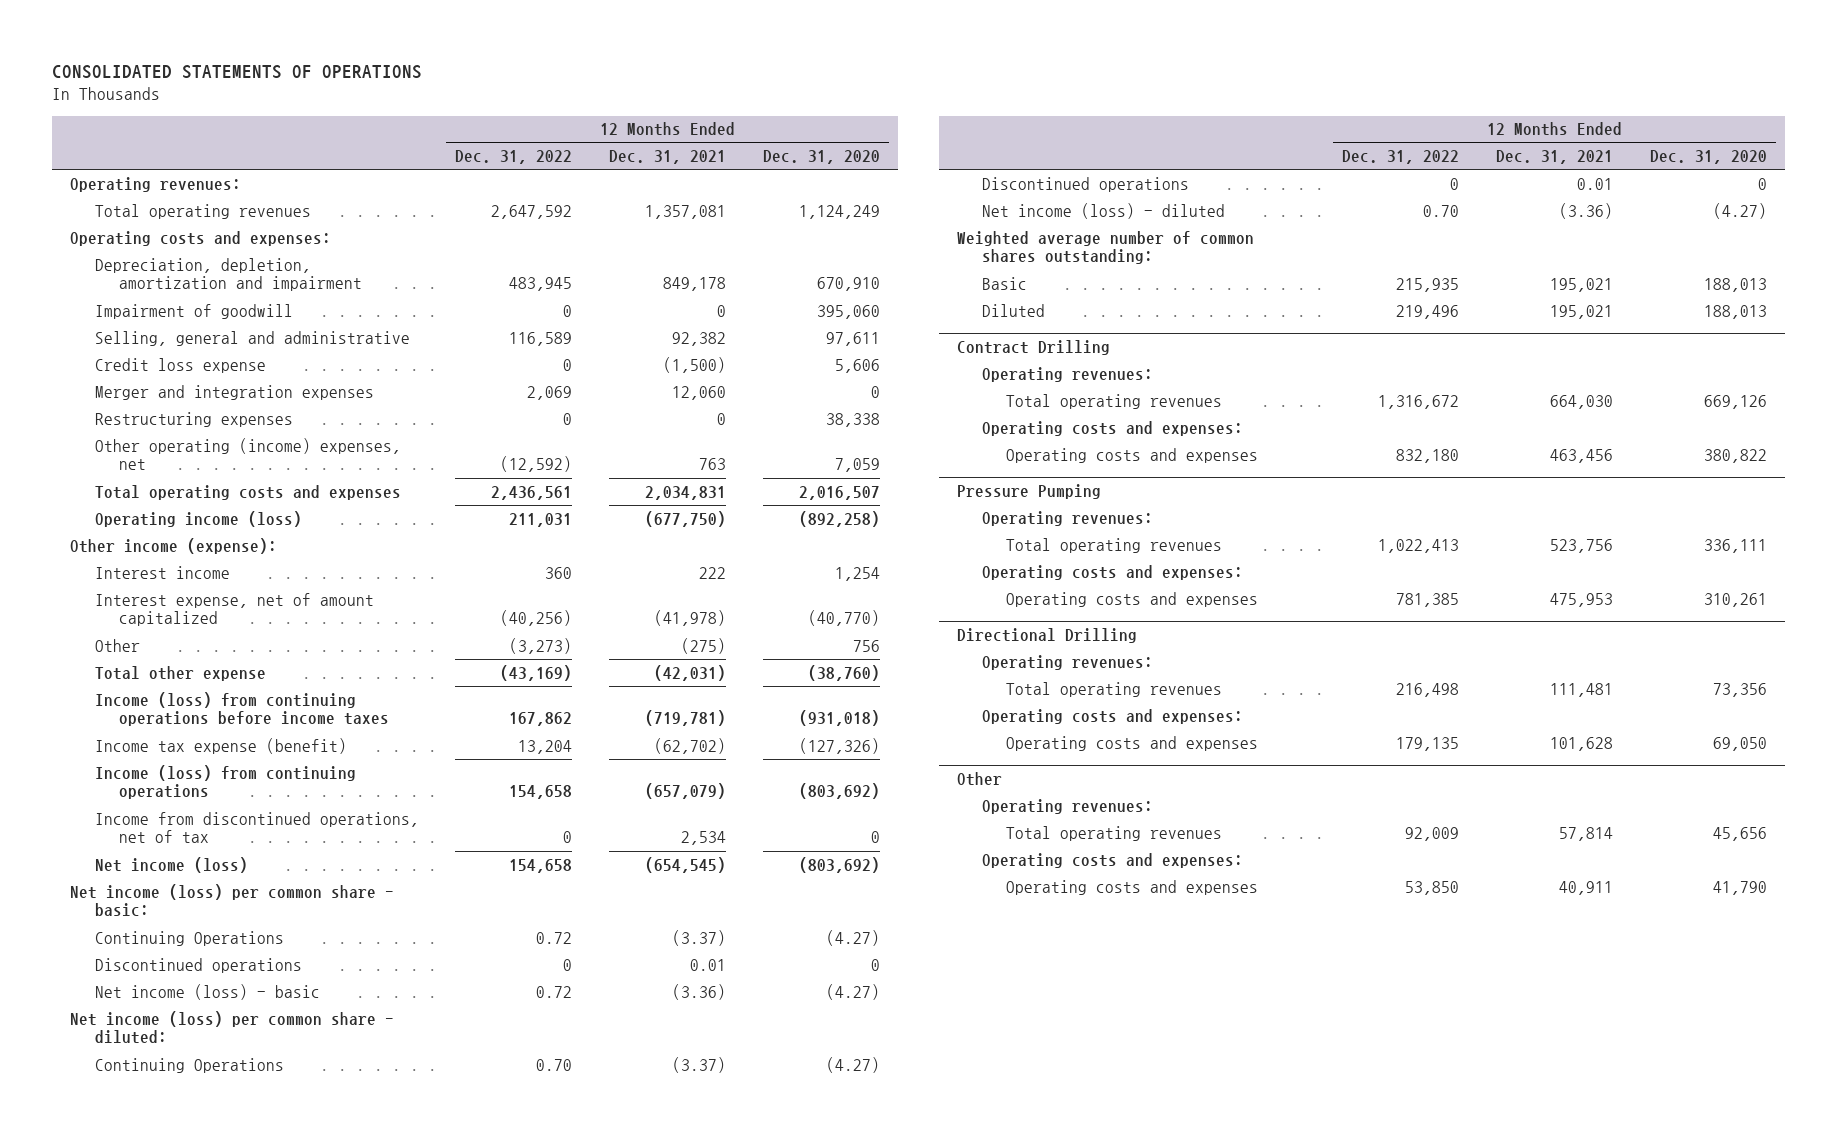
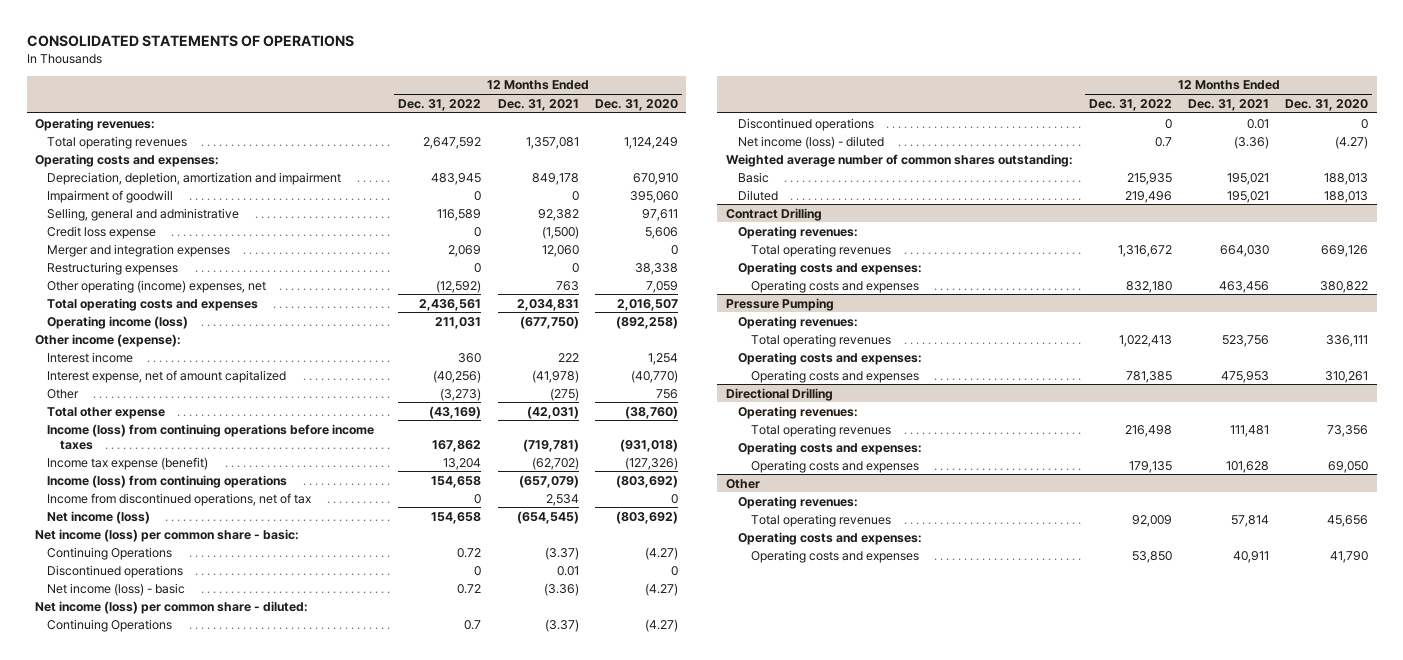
[536,1058,573,1071] 0.70 -> [464,619,482,630] 0.7
[1423,204,1460,217] 0.70 -> [1154,136,1172,147] 0.7

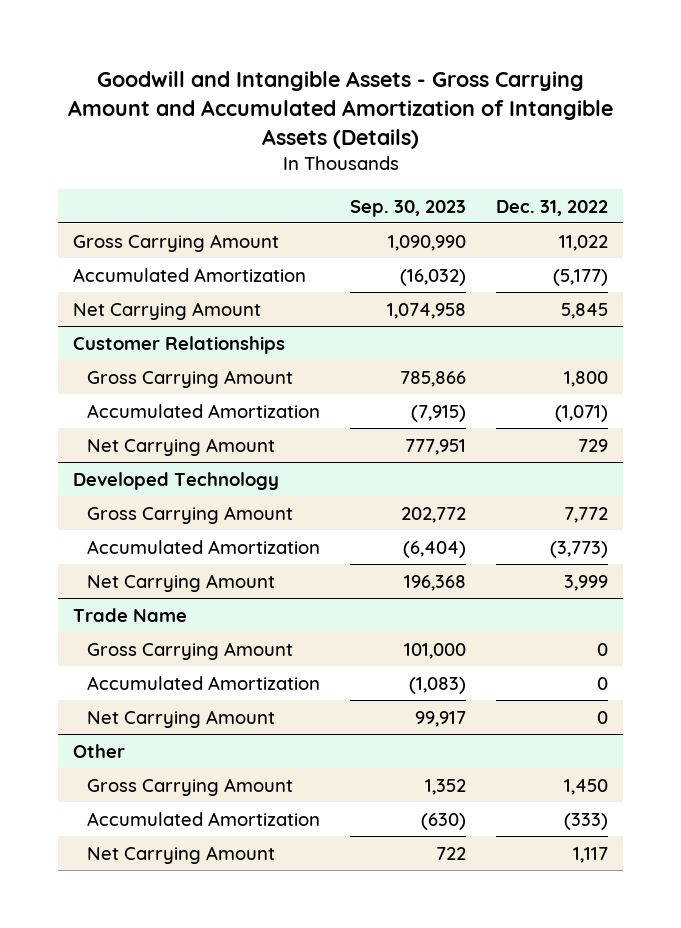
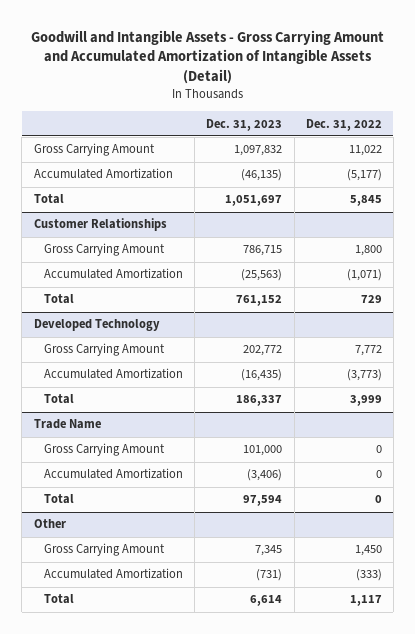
[67,71,613,150] Goodwill and Intangible Assets - Gross Carrying Amount and Accumulated Amortization of Intangible Assets (Details) -> [30,29,384,85] Goodwill and Intangible Assets - Gross Carrying Amount and Accumulated Amortization of Intangible Assets (Detail)
[349,199,466,217] Sep. 30, 2023 -> none
none -> [206,118,283,131] Dec. 31, 2023
[73,301,262,320] Net Carrying Amount -> [33,194,64,205] Total
[86,437,275,456] Net Carrying Amount -> [44,294,75,305] Total
[86,573,275,592] Net Carrying Amount -> [44,394,75,405] Total
[86,709,275,728] Net Carrying Amount -> [44,494,75,505] Total
[86,845,275,864] Net Carrying Amount -> [44,594,75,605] Total

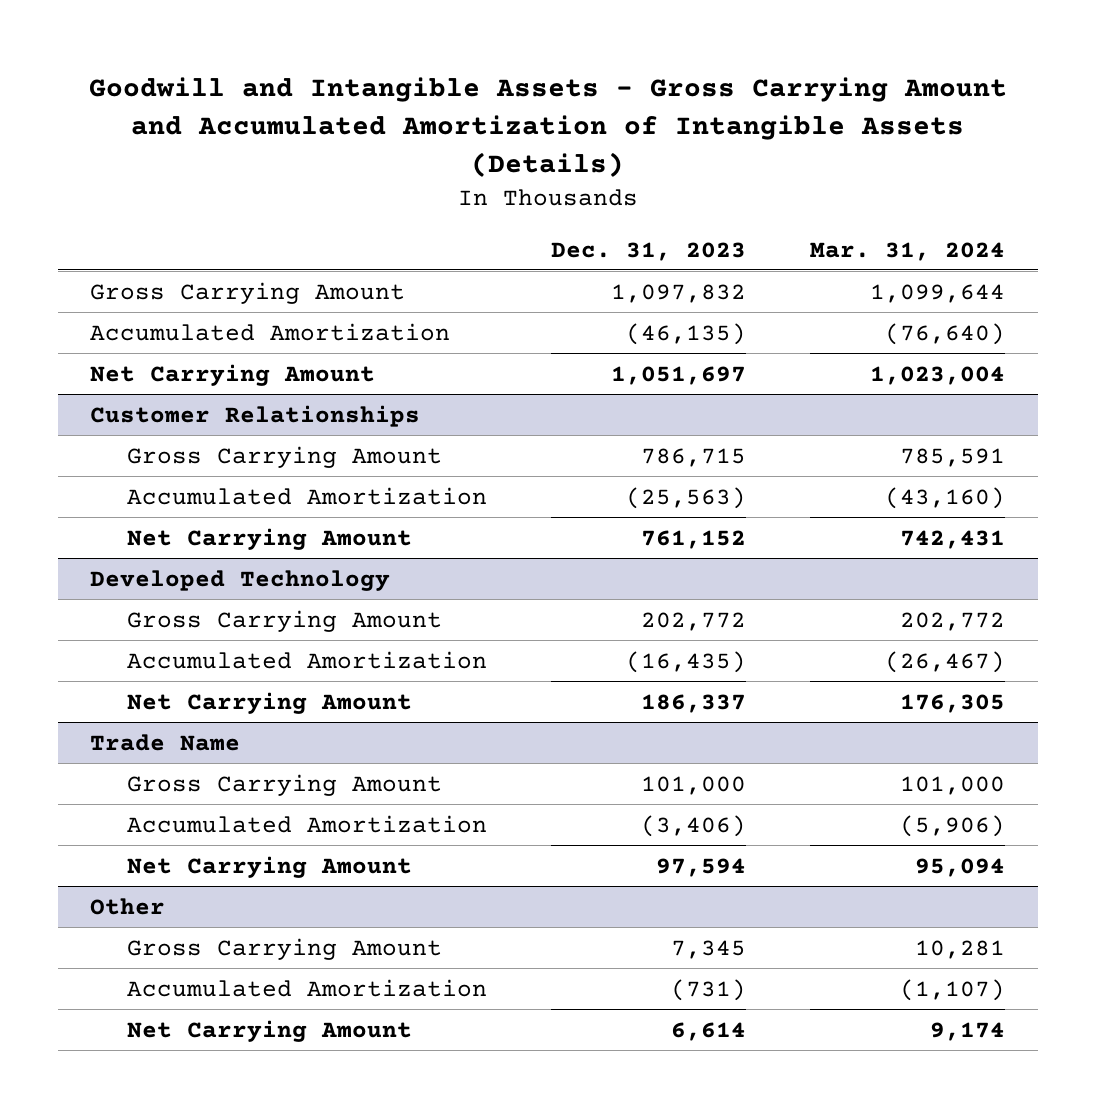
[30,29,384,85] Goodwill and Intangible Assets - Gross Carrying Amount and Accumulated Amortization of Intangible Assets (Detail) -> [88,76,1007,177] Goodwill and Intangible Assets - Gross Carrying Amount and Accumulated Amortization of Intangible Assets (Details)
[305,118,382,131] Dec. 31, 2022 -> none
none -> [810,241,1006,261] Mar. 31, 2024
[33,194,64,205] Total -> [89,363,375,386] Net Carrying Amount
[44,294,75,305] Total -> [127,527,413,550] Net Carrying Amount
[44,394,75,405] Total -> [127,691,413,714] Net Carrying Amount
[44,494,75,505] Total -> [127,855,413,878] Net Carrying Amount
[44,594,75,605] Total -> [127,1019,413,1042] Net Carrying Amount

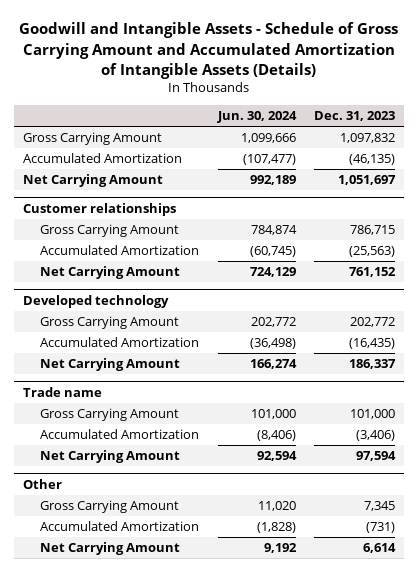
[88,76,1007,177] Goodwill and Intangible Assets - Gross Carrying Amount and Accumulated Amortization of Intangible Assets (Details) -> [19,22,399,79] Goodwill and Intangible Assets - Schedule of Gross Carrying Amount and Accumulated Amortization of Intangible Assets (Details)
[810,241,1006,261] Mar. 31, 2024 -> none
none -> [216,111,297,124] Jun. 30, 2024
[89,404,420,427] Customer Relationships -> [23,202,177,216] Customer relationships
[89,569,390,591] Developed Technology -> [23,294,170,308] Developed technology
[89,733,240,751] Trade Name -> [23,386,103,397] Trade name

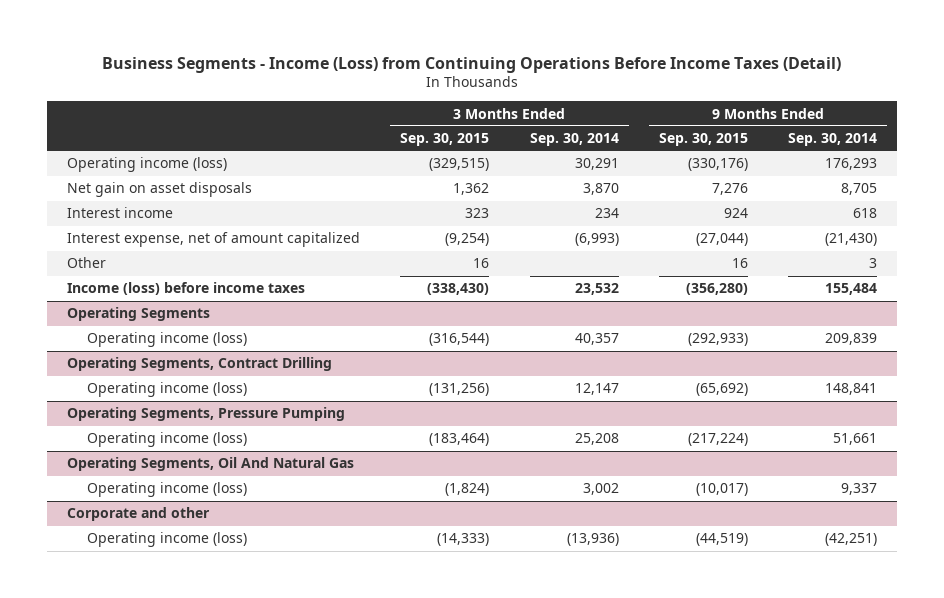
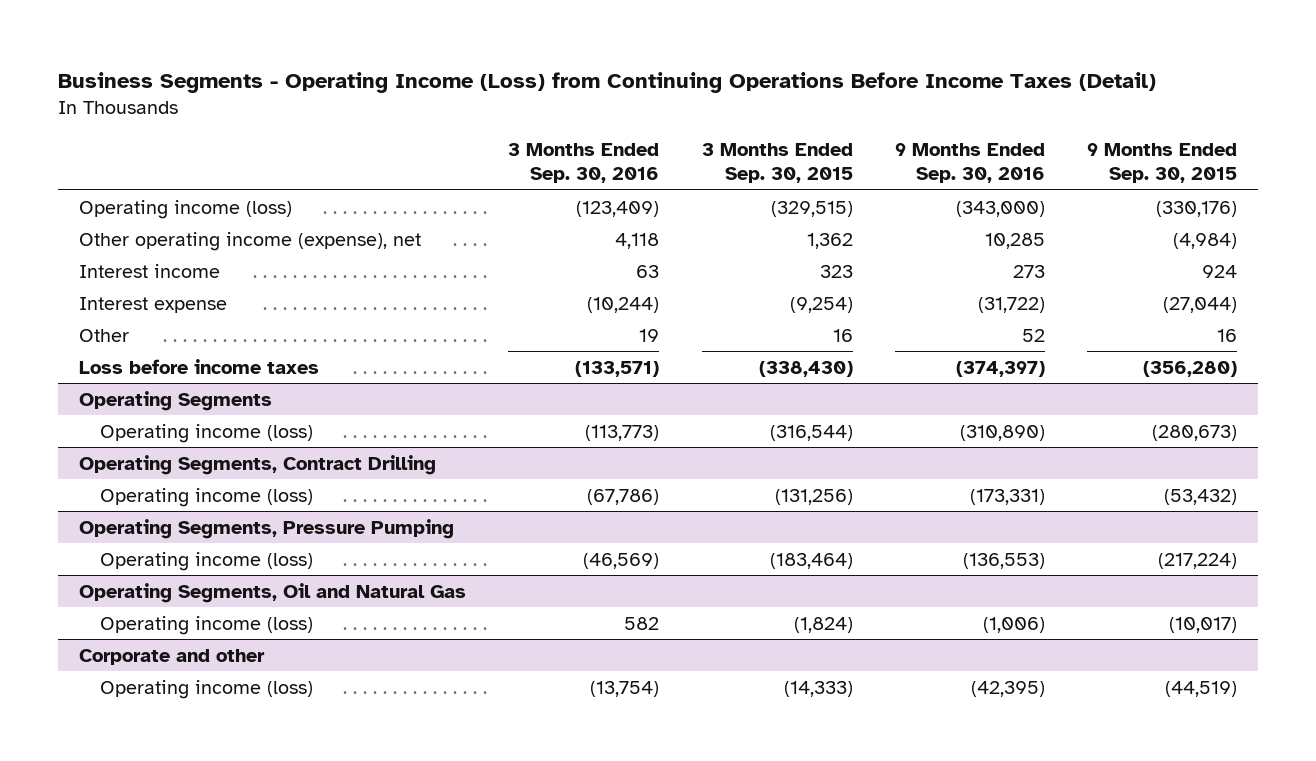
[102,56,842,73] Business Segments - Income (Loss) from Continuing Operations Before Income Taxes (Detail) -> [58,72,1157,94] Business Segments - Operating Income (Loss) from Continuing Operations Before Income Taxes (Detail)
[529,133,619,147] Sep. 30, 2014 -> none
[788,133,878,147] Sep. 30, 2014 -> none
none -> [508,143,660,184] 3 Months Ended Sep. 30, 2016
none -> [894,143,1045,184] 9 Months Ended Sep. 30, 2016
[67,182,253,198] Net gain on asset disposals -> none
none -> [79,231,422,251] Other operating income (expense), net
[67,232,361,248] Interest expense, net of amount capitalized -> [79,296,228,313] Interest expense
[67,282,306,296] Income (loss) before income taxes -> [79,358,320,374] Loss before income taxes
[687,333,748,347] (292,933) -> [1151,424,1237,441] (280,673)
[695,383,748,397] (65,692) -> [1163,488,1237,505] (53,432)
[67,457,355,472] Operating Segments, Oil And Natural Gas -> [79,582,467,603] Operating Segments, Oil and Natural Gas

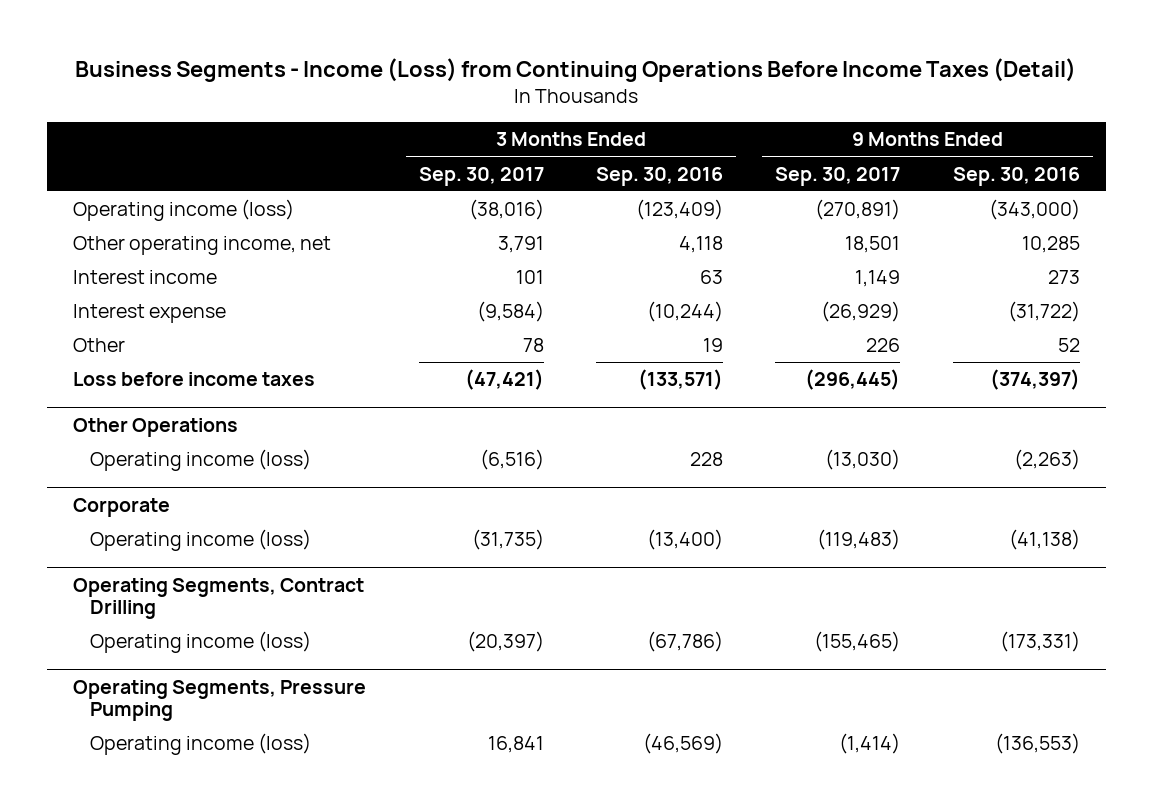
[58,72,1157,94] Business Segments - Operating Income (Loss) from Continuing Operations Before Income Taxes (Detail) -> [75,57,1077,82] Business Segments - Income (Loss) from Continuing Operations Before Income Taxes (Detail)
[701,143,853,184] 3 Months Ended Sep. 30, 2015 -> none
[1086,143,1237,184] 9 Months Ended Sep. 30, 2015 -> none
none -> [418,166,544,186] Sep. 30, 2017
none -> [775,166,901,186] Sep. 30, 2017
[79,231,422,251] Other operating income (expense), net -> [73,236,332,256] Other operating income, net
[79,390,273,411] Operating Segments -> none
none -> [73,417,239,437] Other Operations
[585,424,660,441] (113,773) -> [689,452,723,467] 228
[959,424,1045,441] (310,890) -> [1013,449,1080,471] (2,263)
none -> [73,497,171,517] Corporate
none -> [89,529,311,552] Operating income (loss)
[79,582,467,603] Operating Segments, Oil and Natural Gas -> none
[100,615,314,635] Operating income (loss) -> none
[79,648,266,665] Corporate and other -> none
[100,679,314,699] Operating income (loss) -> none

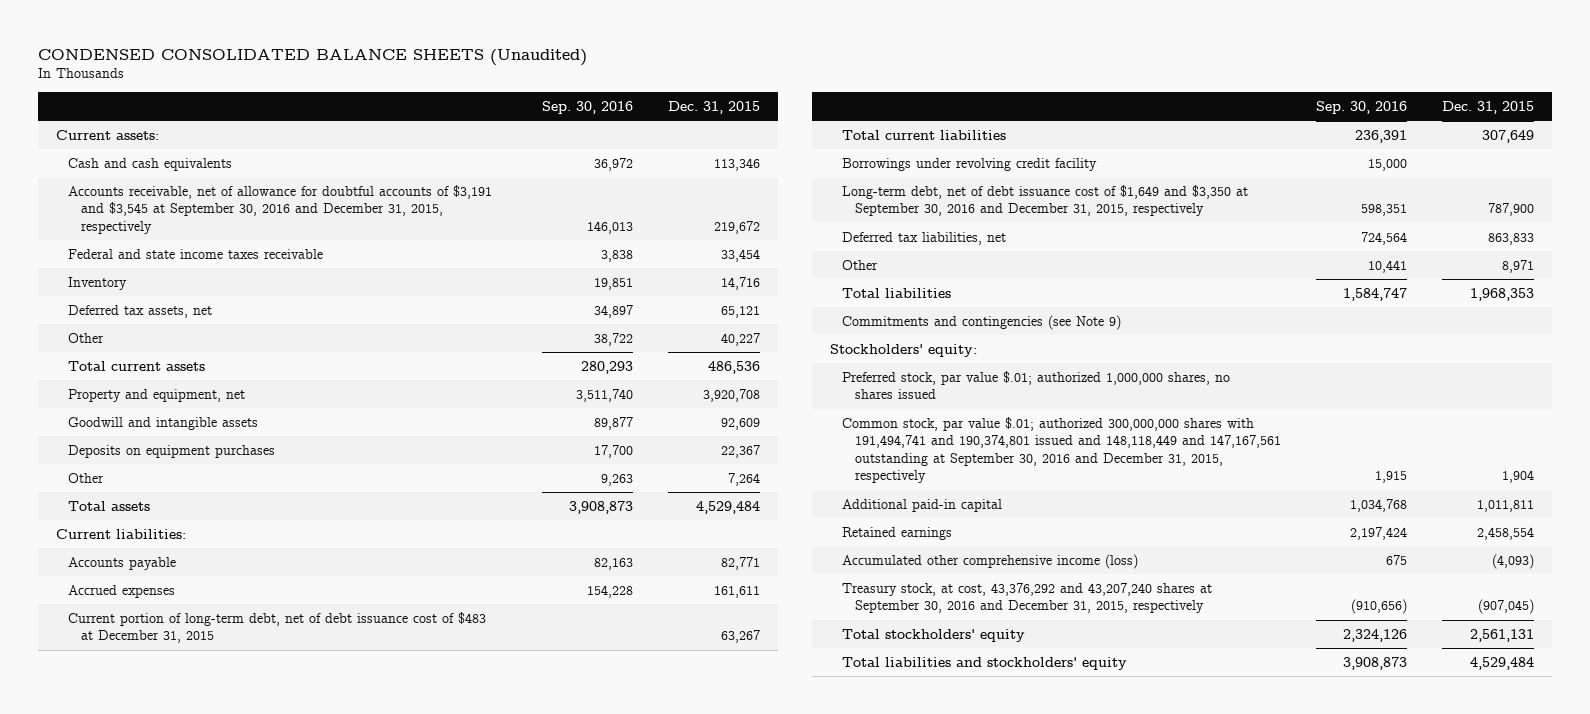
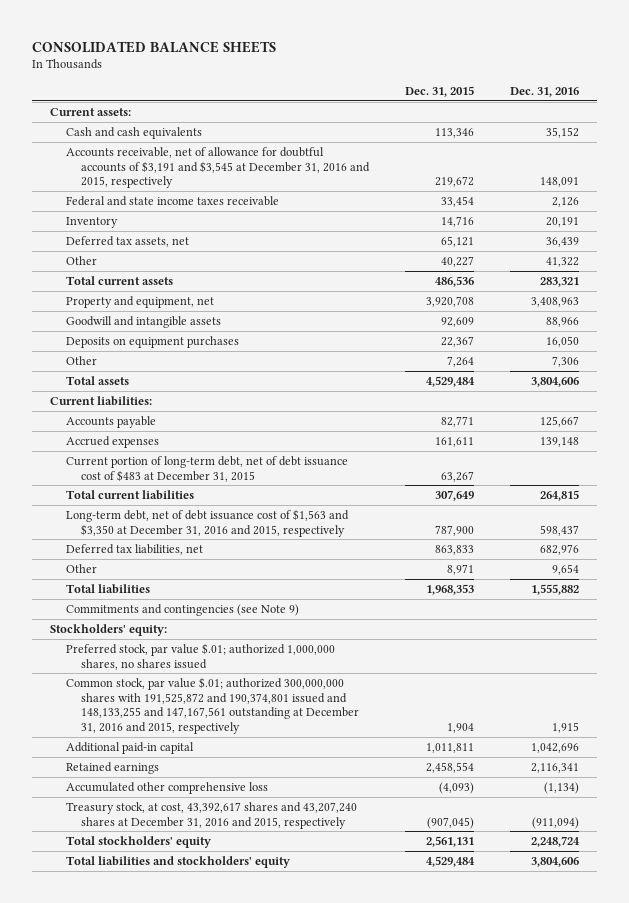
[38,48,588,66] CONDENSED CONSOLIDATED BALANCE SHEETS (Unaudited) -> [32,40,277,53] CONSOLIDATED BALANCE SHEETS
[541,100,633,114] Sep. 30, 2016 -> none
none -> [509,86,579,97] Dec. 31, 2016
[68,184,493,234] Accounts receivable, net of allowance for doubtful accounts of $3,191 and $3,545 at September 30, 2016 and December 31, 2015, respectively -> [65,146,371,189] Accounts receivable, net of allowance for doubtful accounts of $3,191 and $3,545 at December 31, 2016 and 2015, respectively
[842,157,1098,171] Borrowings under revolving credit facility -> none
[842,184,1249,217] Long-term debt, net of debt issuance cost of $1,649 and $3,350 at September 30, 2016 and December 31, 2015, respectively -> [65,508,349,537] Long-term debt, net of debt issuance cost of $1,563 and $3,350 at December 31, 2016 and 2015, respectively
[842,416,1281,484] Common stock, par value $.01; authorized 300,000,000 shares with 191,494,741 and 190,374,801 issued and 148,118,449 and 147,167,561 outstanding at September 30, 2016 and December 31, 2015, respectively -> [65,676,360,735] Common stock, par value $.01; authorized 300,000,000 shares with 191,525,872 and 190,374,801 issued and 148,133,255 and 147,167,561 outstanding at December 31, 2016 and 2015, respectively
[842,553,1139,569] Accumulated other comprehensive income (loss) -> [65,781,268,794] Accumulated other comprehensive loss
[842,582,1213,614] Treasury stock, at cost, 43,376,292 and 43,207,240 shares at September 30, 2016 and December 31, 2015, respectively -> [65,801,357,829] Treasury stock, at cost, 43,392,617 shares and 43,207,240 shares at December 31, 2016 and 2015, respectively

